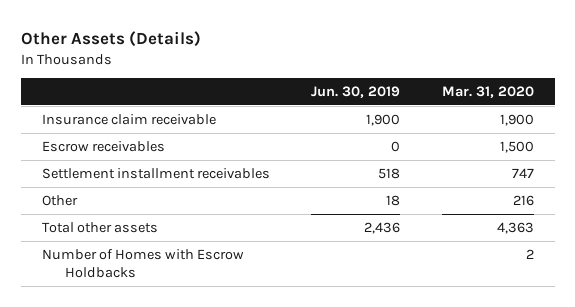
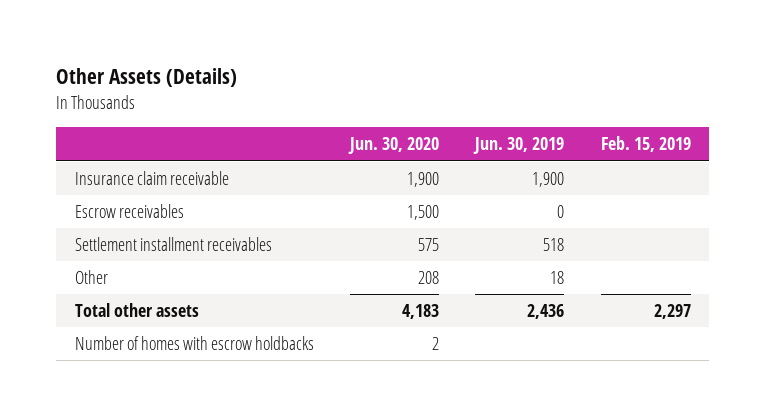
[441,86,534,99] Mar. 31, 2020 -> none
none -> [348,137,440,155] Jun. 30, 2020
none -> [600,136,691,153] Feb. 15, 2019
[41,248,244,279] Number of Homes with Escrow Holdbacks -> [74,336,314,351] Number of homes with escrow holdbacks

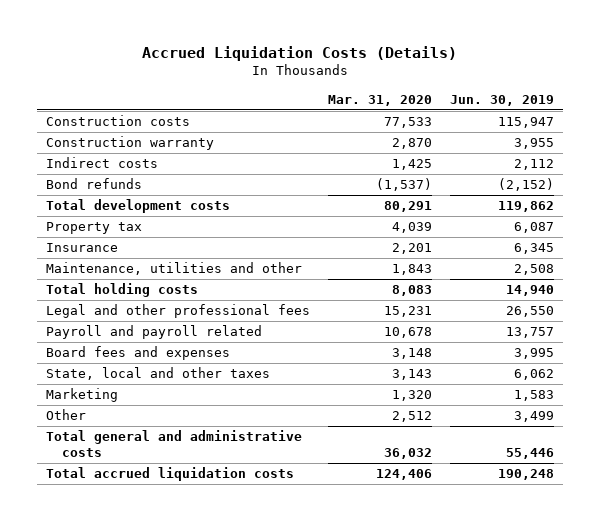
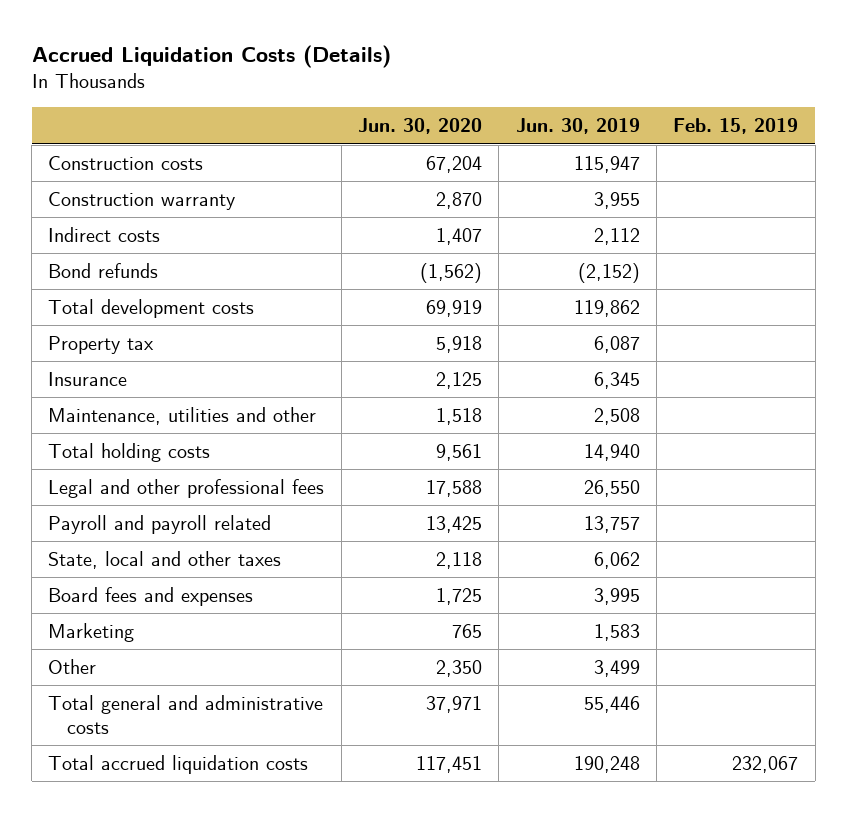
[328,94,433,106] Mar. 31, 2020 -> none
none -> [358,118,483,135] Jun. 30, 2020
none -> [673,118,799,135] Feb. 15, 2019
[46,346,231,361] Board fees and expenses -> [48,586,254,606] Board fees and expenses

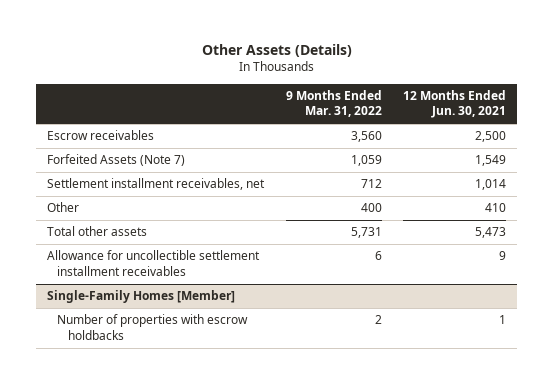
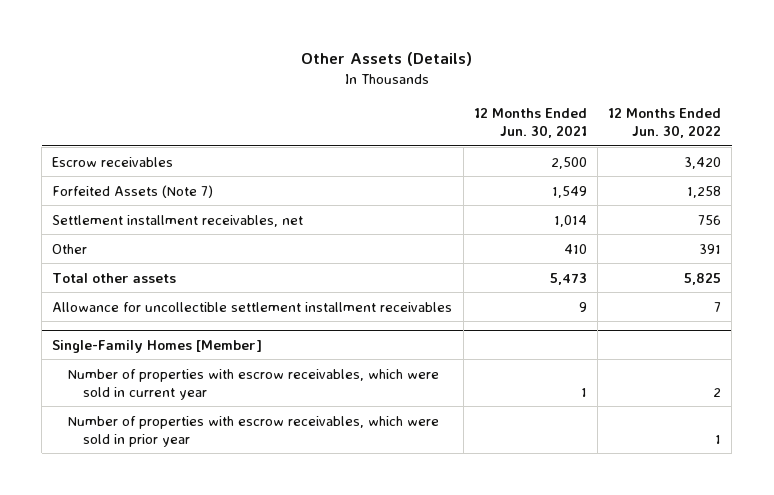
[285,89,382,118] 9 Months Ended Mar. 31, 2022 -> none
none -> [608,108,722,139] 12 Months Ended Jun. 30, 2022
[57,314,249,340] Number of properties with escrow holdbacks -> none
none -> [67,368,439,400] Number of properties with escrow receivables, which were sold in current year
none -> [67,415,439,447] Number of properties with escrow receivables, which were sold in prior year

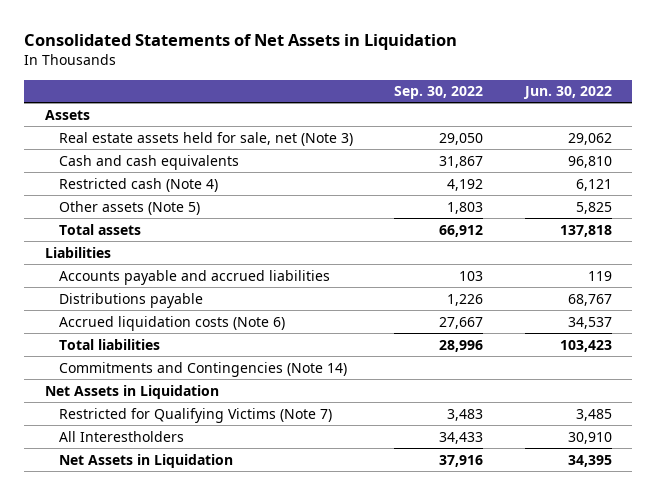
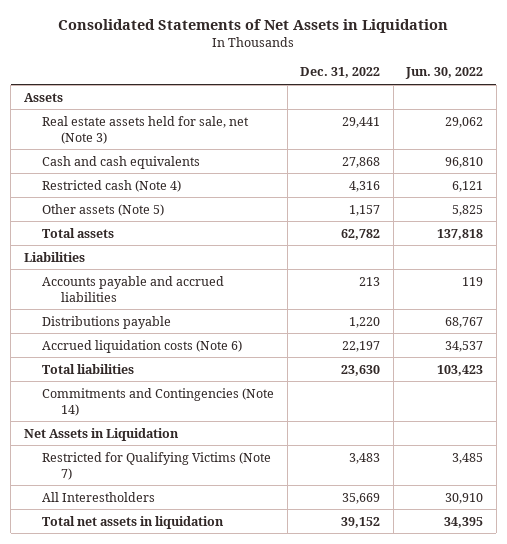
[394,86,484,100] Sep. 30, 2022 -> none
none -> [300,67,381,79] Dec. 31, 2022
[59,453,234,468] Net Assets in Liquidation -> [42,515,225,529] Total net assets in liquidation

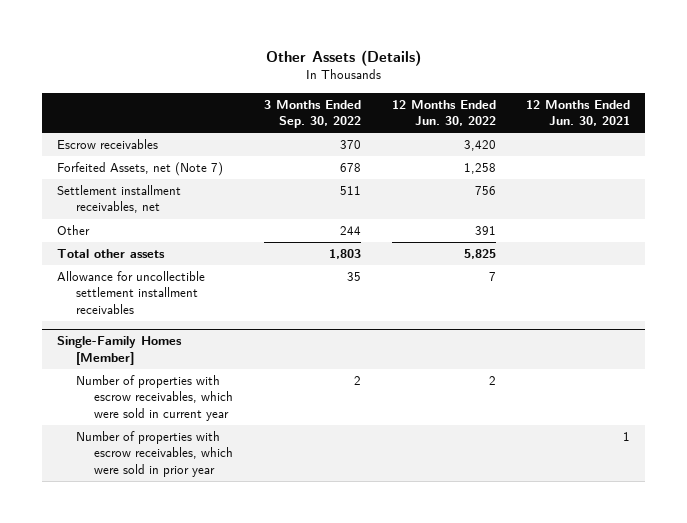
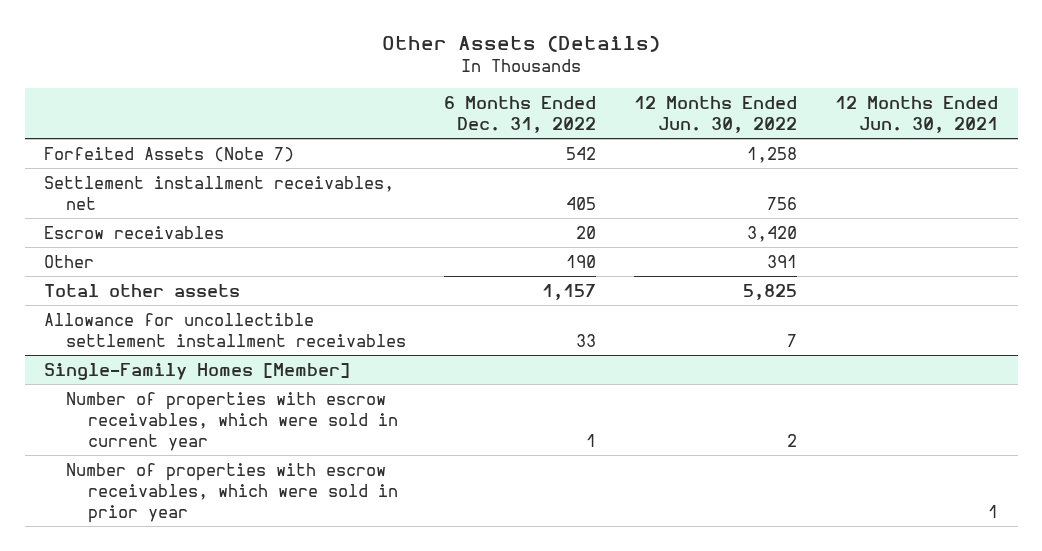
[263,99,361,129] 3 Months Ended Sep. 30, 2022 -> none
none -> [444,95,597,134] 6 Months Ended Dec. 31, 2022
[56,162,223,177] Forfeited Assets, net (Note 7) -> [43,146,294,162] Forfeited Assets (Note 7)
[56,139,158,150] Escrow receivables -> [43,225,224,239] Escrow receivables

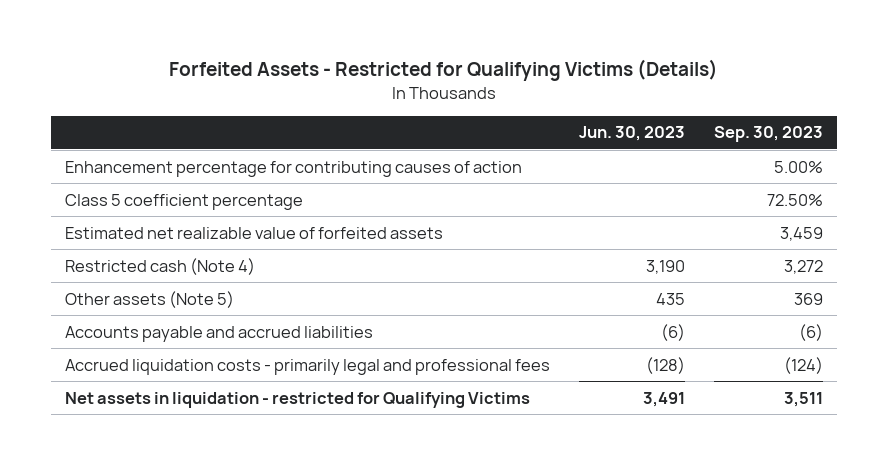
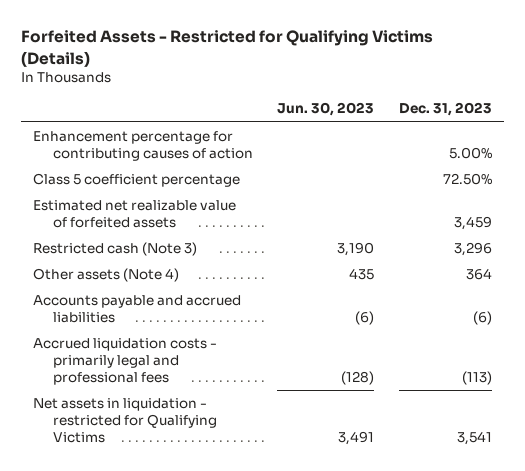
[713,126,823,143] Sep. 30, 2023 -> none
none -> [398,102,492,117] Dec. 31, 2023
[65,257,256,275] Restricted cash (Note 4) -> [33,242,198,257] Restricted cash (Note 3)
[65,290,235,308] Other assets (Note 5) -> [33,268,180,283] Other assets (Note 4)

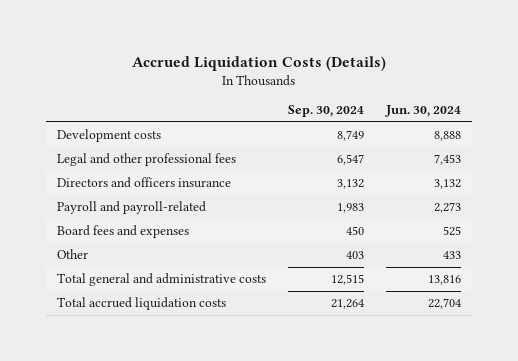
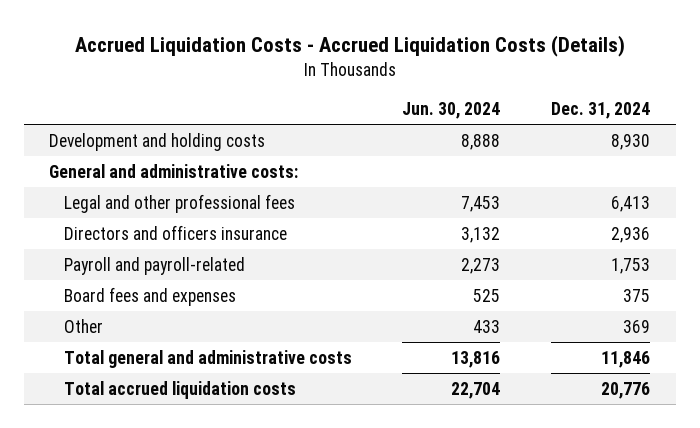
[131,55,386,71] Accrued Liquidation Costs (Details) -> [74,34,625,57] Accrued Liquidation Costs - Accrued Liquidation Costs (Details)
[287,105,364,118] Sep. 30, 2024 -> none
none -> [551,102,651,120] Dec. 31, 2024
[56,129,161,143] Development costs -> [49,132,266,151] Development and holding costs
none -> [49,163,299,178] General and administrative costs:

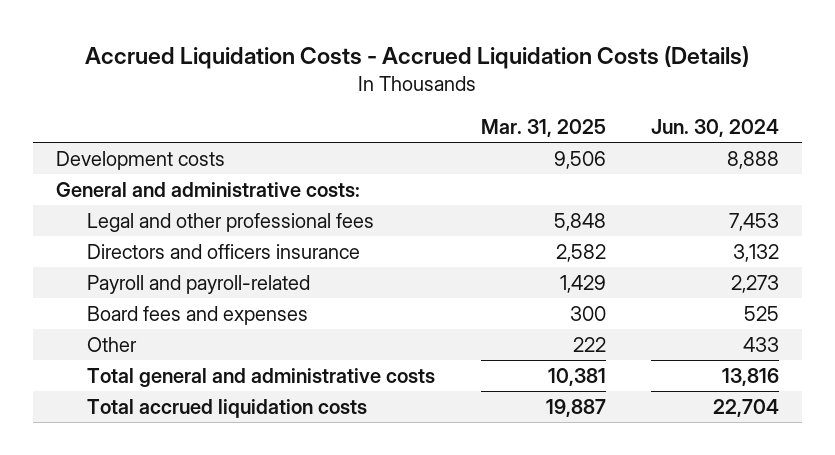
[551,102,651,120] Dec. 31, 2024 -> none
none -> [480,119,606,138] Mar. 31, 2025
[49,132,266,151] Development and holding costs -> [55,150,225,170] Development costs

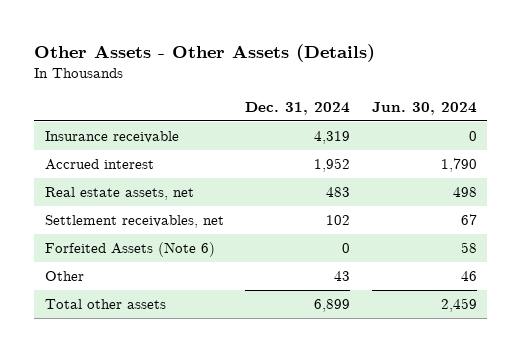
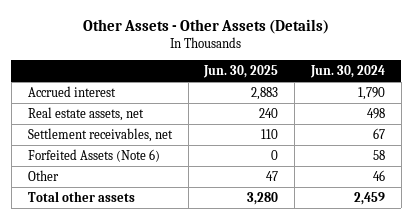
[245,102,351,116] Dec. 31, 2024 -> none
none -> [203,65,279,79] Jun. 30, 2025
[45,131,180,144] Insurance receivable -> none

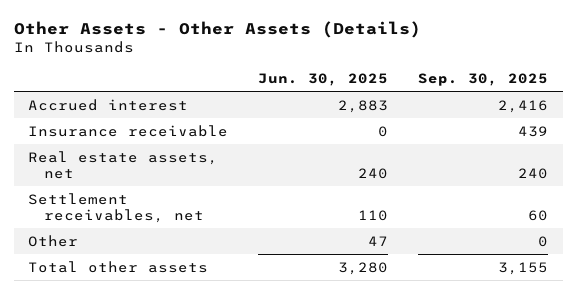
[310,65,386,79] Jun. 30, 2024 -> none
none -> [417,73,548,87] Sep. 30, 2025
none -> [28,124,229,137] Insurance receivable
[27,148,160,162] Forfeited Assets (Note 6) -> none

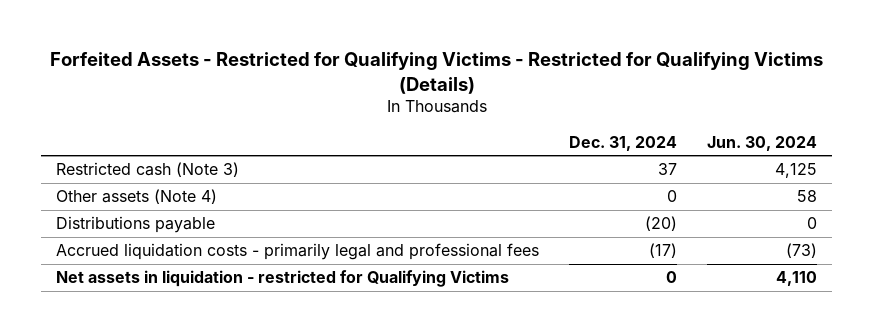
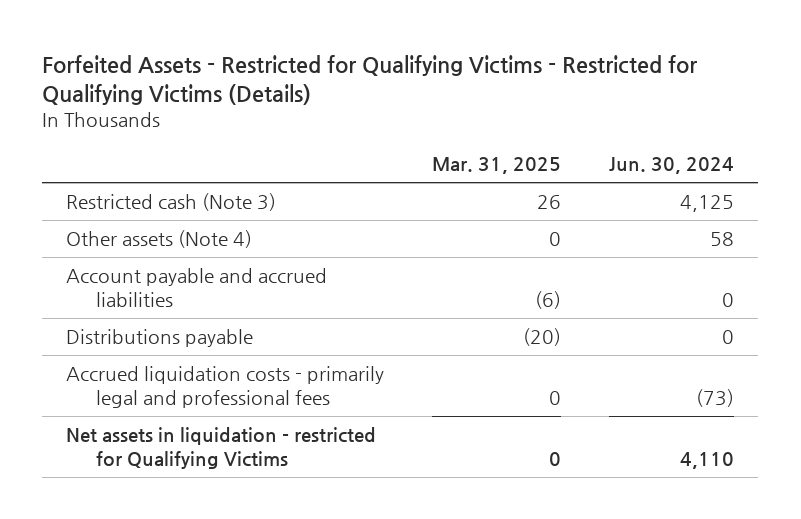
[569,135,678,151] Dec. 31, 2024 -> none
none -> [432,157,562,175] Mar. 31, 2025
none -> [66,268,328,307] Account payable and accrued liabilities

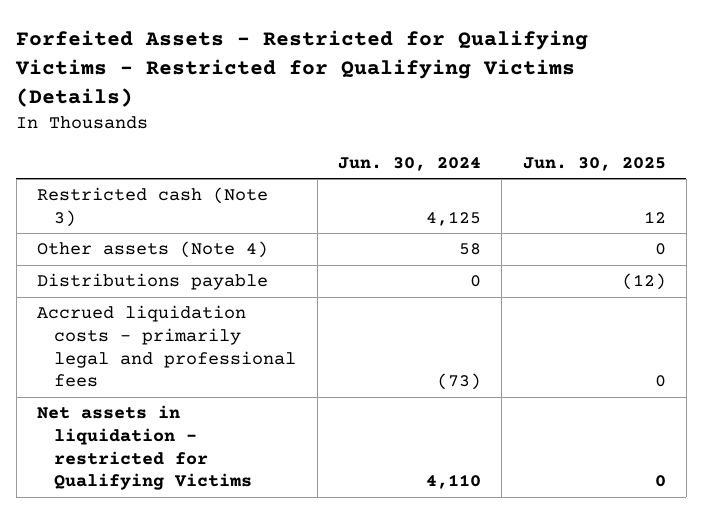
[432,157,562,175] Mar. 31, 2025 -> none
none -> [522,157,666,172] Jun. 30, 2025
[66,268,328,307] Account payable and accrued liabilities -> none

